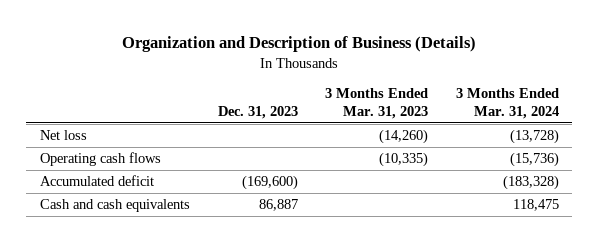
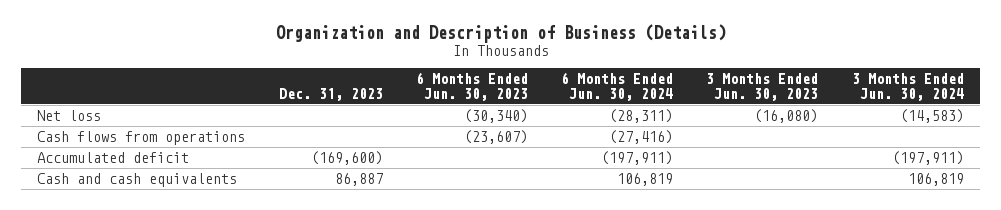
[325,88,429,119] 3 Months Ended Mar. 31, 2023 -> none
[455,88,559,119] 3 Months Ended Mar. 31, 2024 -> none
none -> [415,71,528,101] 6 Months Ended Jun. 30, 2023
none -> [561,71,674,101] 6 Months Ended Jun. 30, 2024
none -> [706,72,819,101] 3 Months Ended Jun. 30, 2023
none -> [851,72,964,101] 3 Months Ended Jun. 30, 2024
[39,152,161,167] Operating cash flows -> [37,131,246,146] Cash flows from operations

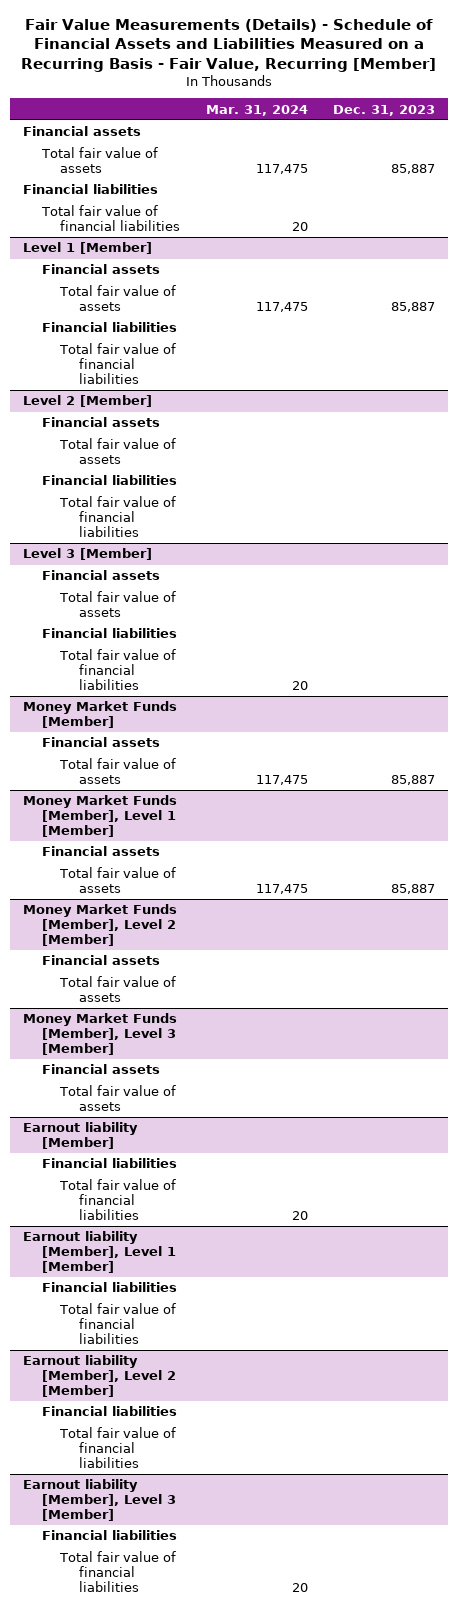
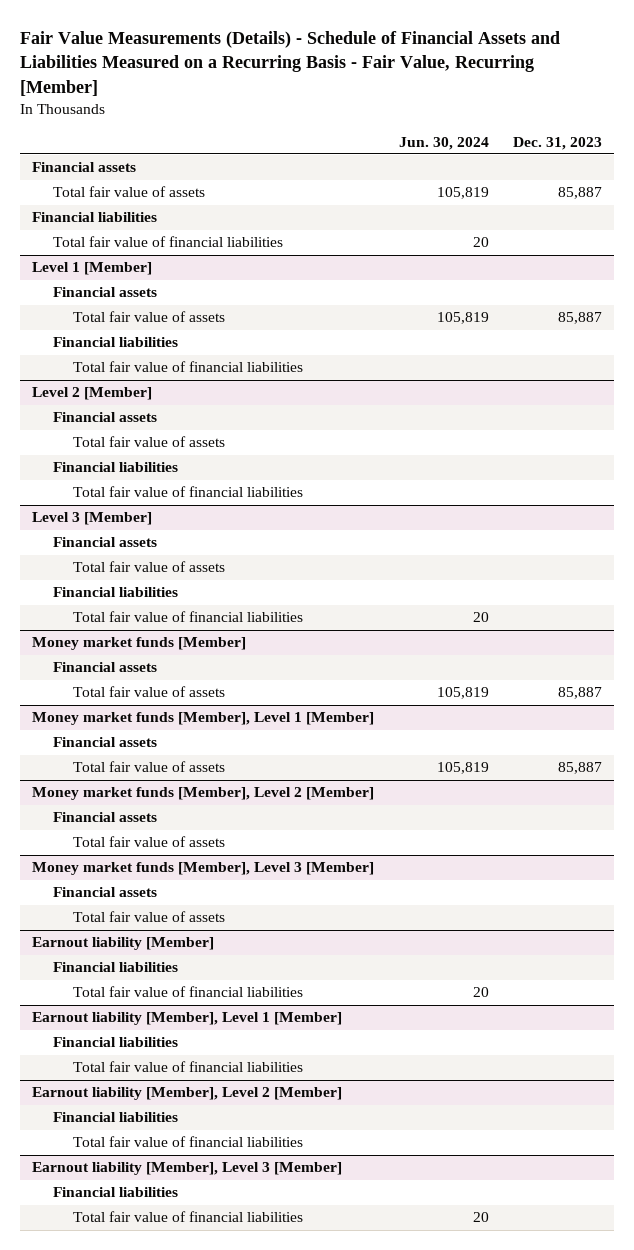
[205,104,308,116] Mar. 31, 2024 -> none
none -> [398,136,489,150] Jun. 30, 2024
[23,701,178,728] Money Market Funds [Member] -> [32,637,247,651] Money market funds [Member]
[23,795,178,837] Money Market Funds [Member], Level 1 [Member] -> [32,712,375,726] Money market funds [Member], Level 1 [Member]
[23,904,178,946] Money Market Funds [Member], Level 2 [Member] -> [32,787,375,801] Money market funds [Member], Level 2 [Member]
[23,1013,178,1055] Money Market Funds [Member], Level 3 [Member] -> [32,862,375,876] Money market funds [Member], Level 3 [Member]

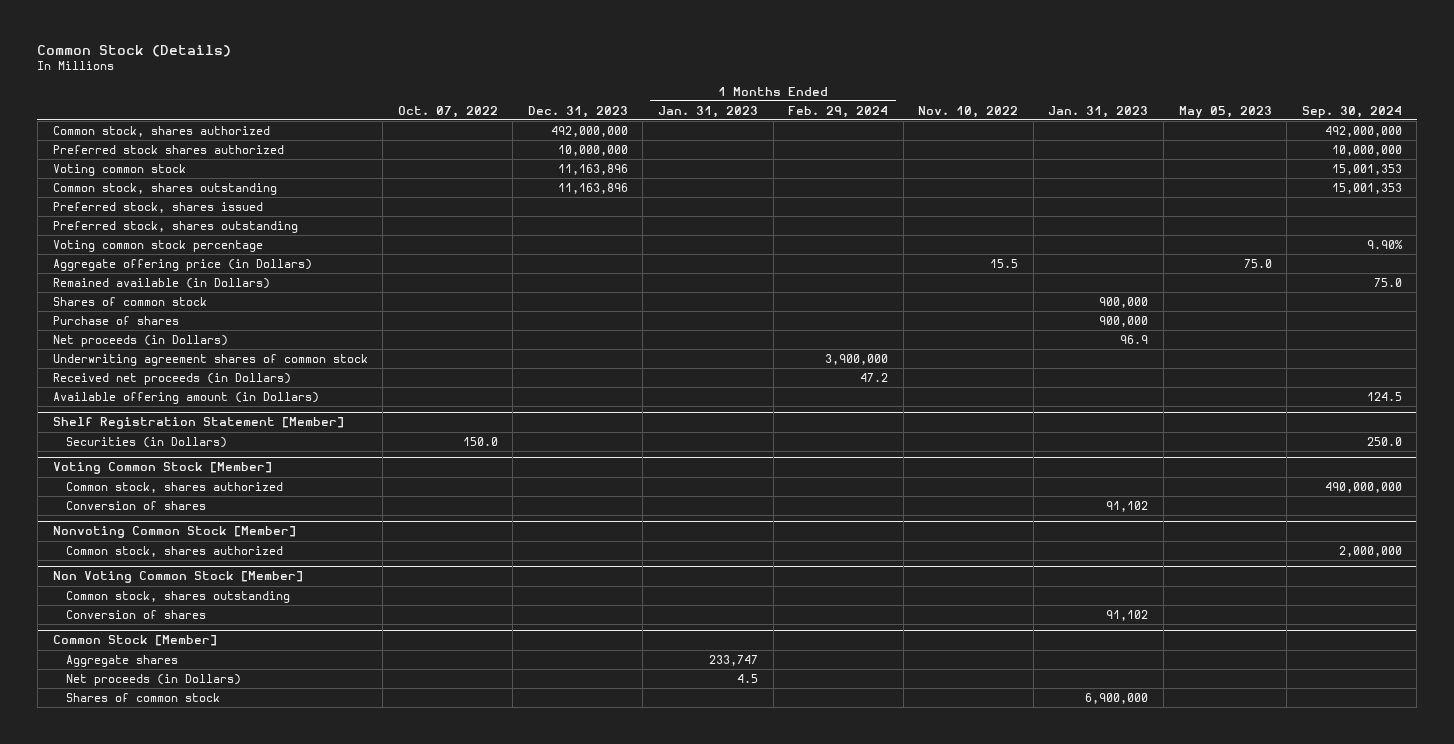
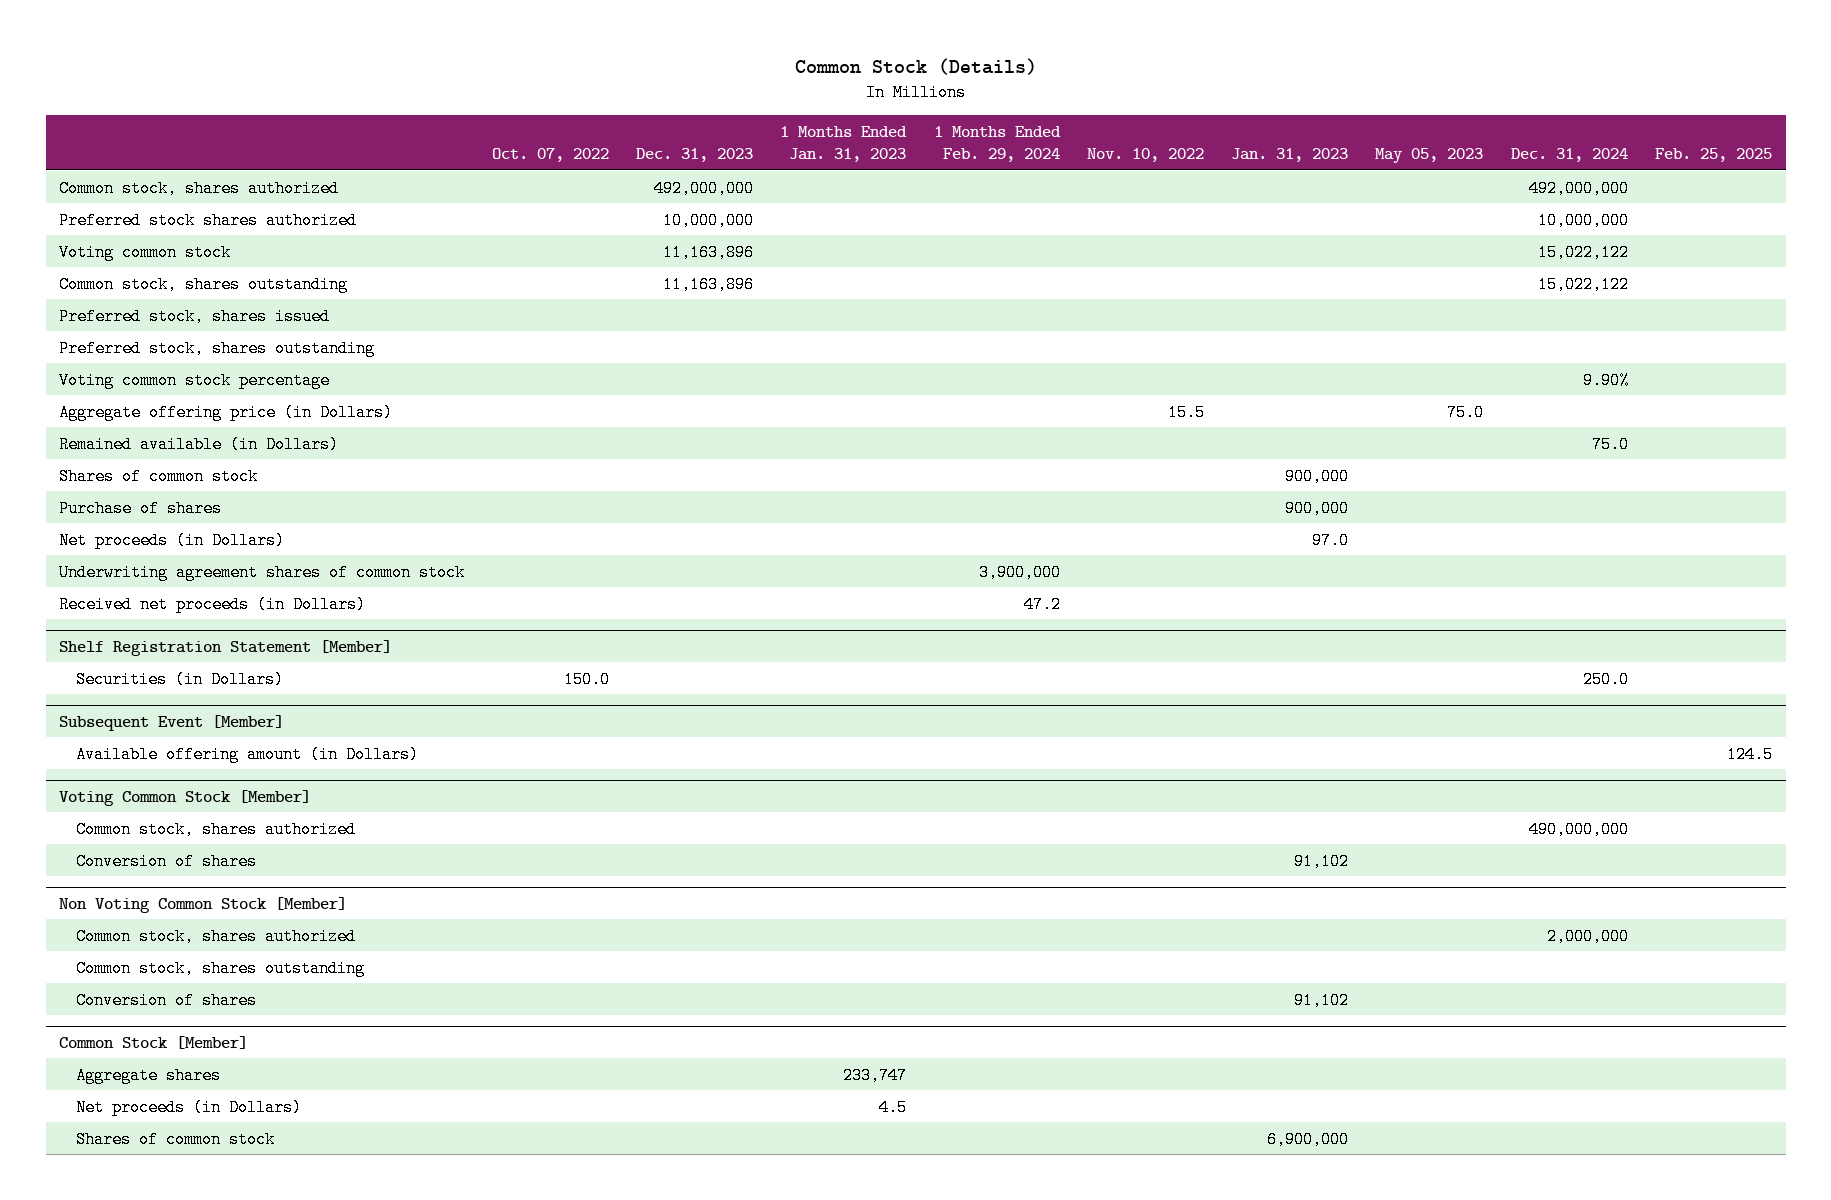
[1301,105,1402,118] Sep. 30, 2024 -> none
none -> [1510,147,1628,162] Dec. 31, 2024
none -> [1655,147,1773,162] Feb. 25, 2025
[1120,334,1149,344] 96.9 -> [1312,531,1350,549] 97.0
[52,391,319,404] Available offering amount (in Dollars) -> none
none -> [59,714,285,731] Subsequent Event [Member]
none -> [75,745,419,763] Available offering amount (in Dollars)
[52,526,296,539] Nonvoting Common Stock [Member] -> none
[65,545,283,557] Common stock, shares authorized -> none
none -> [75,927,356,945] Common stock, shares authorized

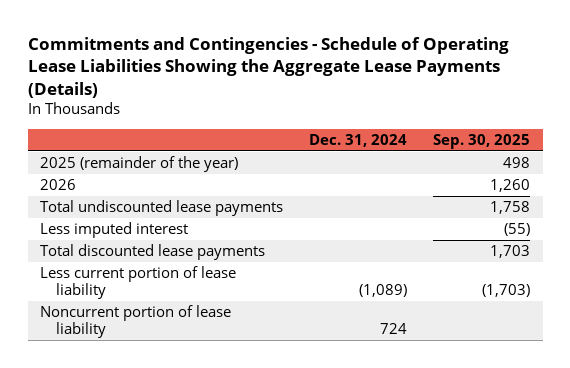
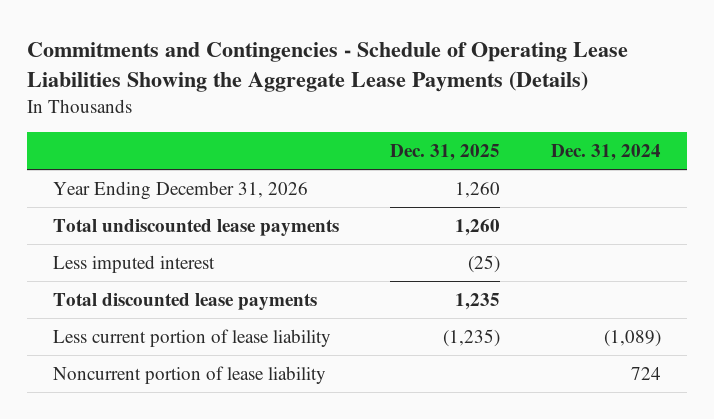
[432,133,530,149] Sep. 30, 2025 -> none
none -> [389,143,500,161] Dec. 31, 2025
[40,156,239,173] 2025 (remainder of the year) -> none
[40,179,77,191] 2026 -> [52,180,308,200] Year Ending December 31, 2026

